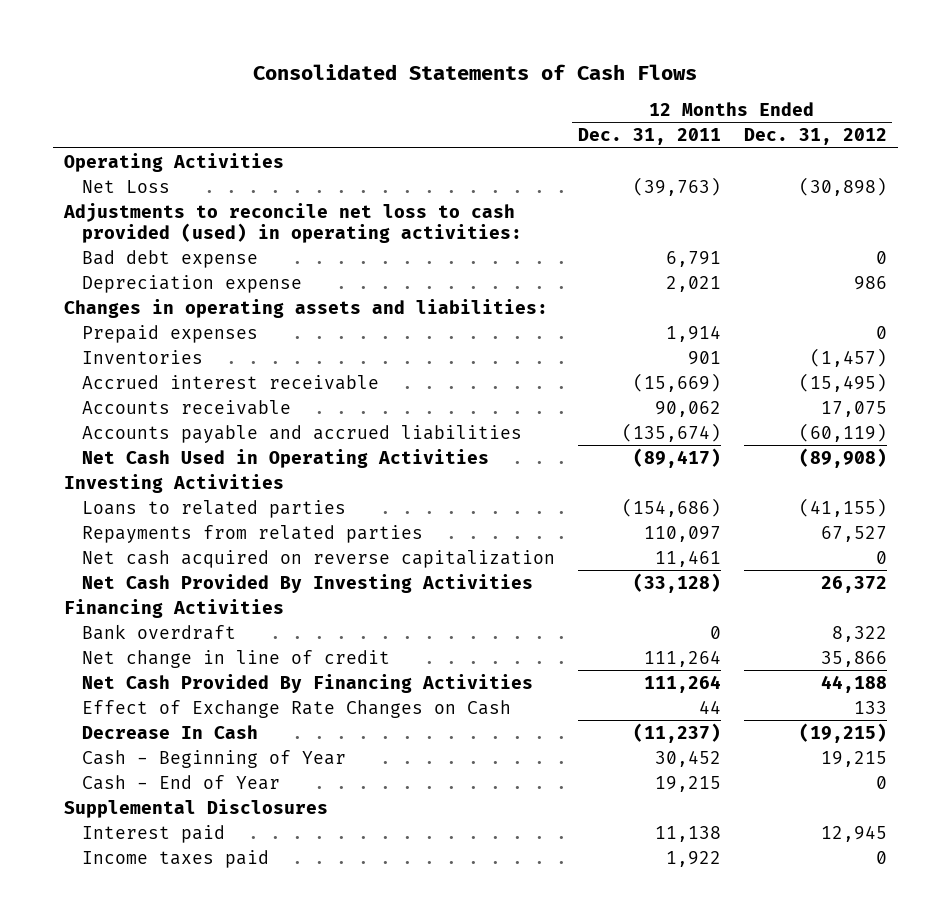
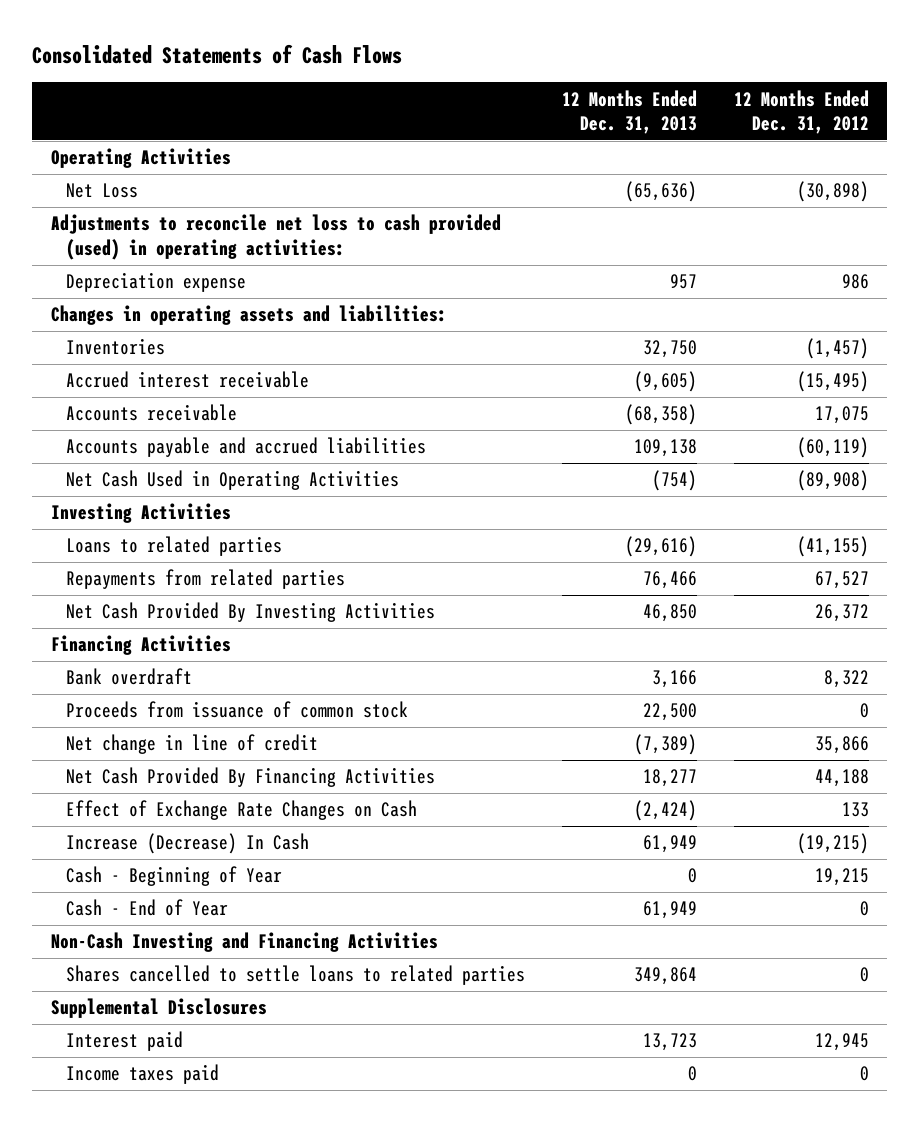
[577,128,721,146] Dec. 31, 2011 -> none
none -> [561,89,697,135] 12 Months Ended Dec. 31, 2013
[82,249,259,268] Bad debt expense -> none
[82,324,259,343] Prepaid expenses -> none
[82,549,556,568] Net cash acquired on reverse capitalization -> none
none -> [65,701,408,719] Proceeds from issuance of common stock
[82,724,259,739] Decrease In Cash -> [65,833,309,855] Increase (Decrease) In Cash
none -> [50,932,438,953] Non-Cash Investing and Financing Activities
none -> [65,965,525,986] Shares cancelled to settle loans to related parties

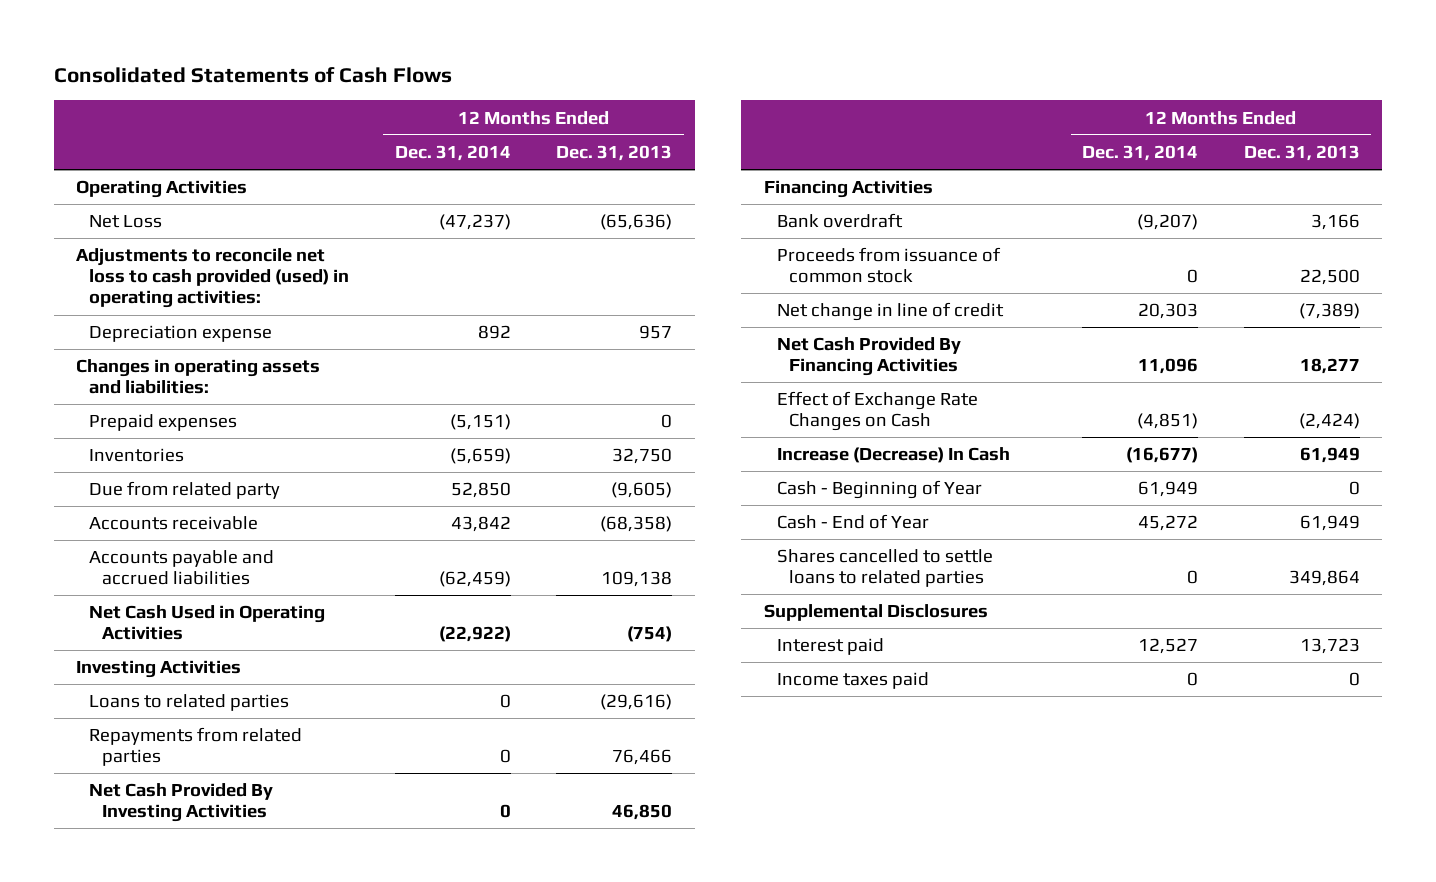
[733,89,869,135] 12 Months Ended Dec. 31, 2012 -> none
none -> [394,144,511,161] Dec. 31, 2014
none -> [89,414,238,432] Prepaid expenses
[65,371,309,389] Accrued interest receivable -> [89,481,281,500] Due from related party
[50,932,438,953] Non-Cash Investing and Financing Activities -> none

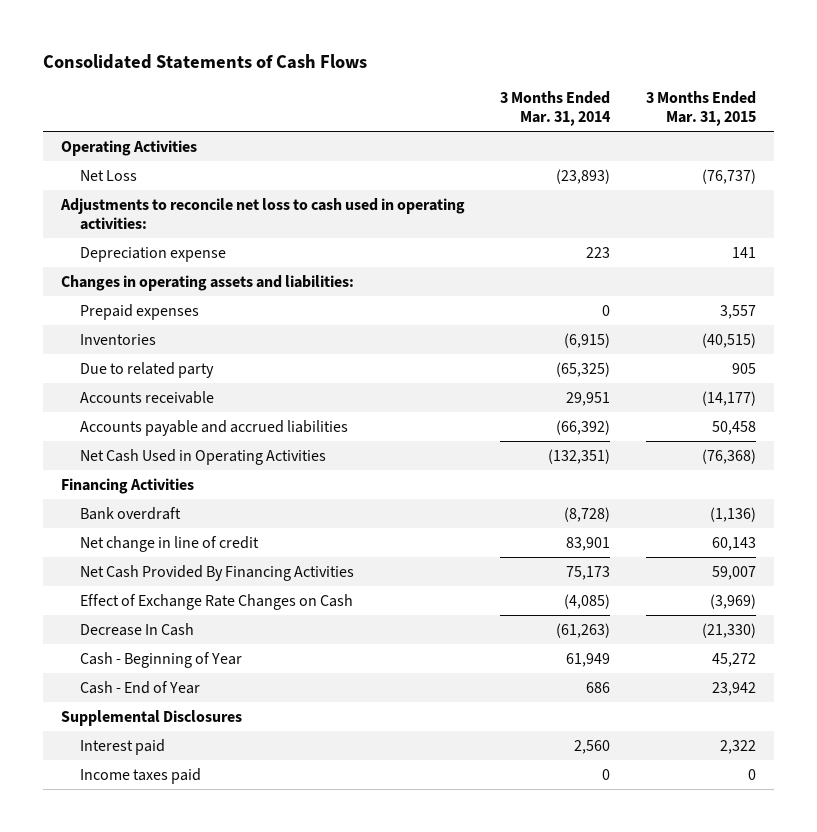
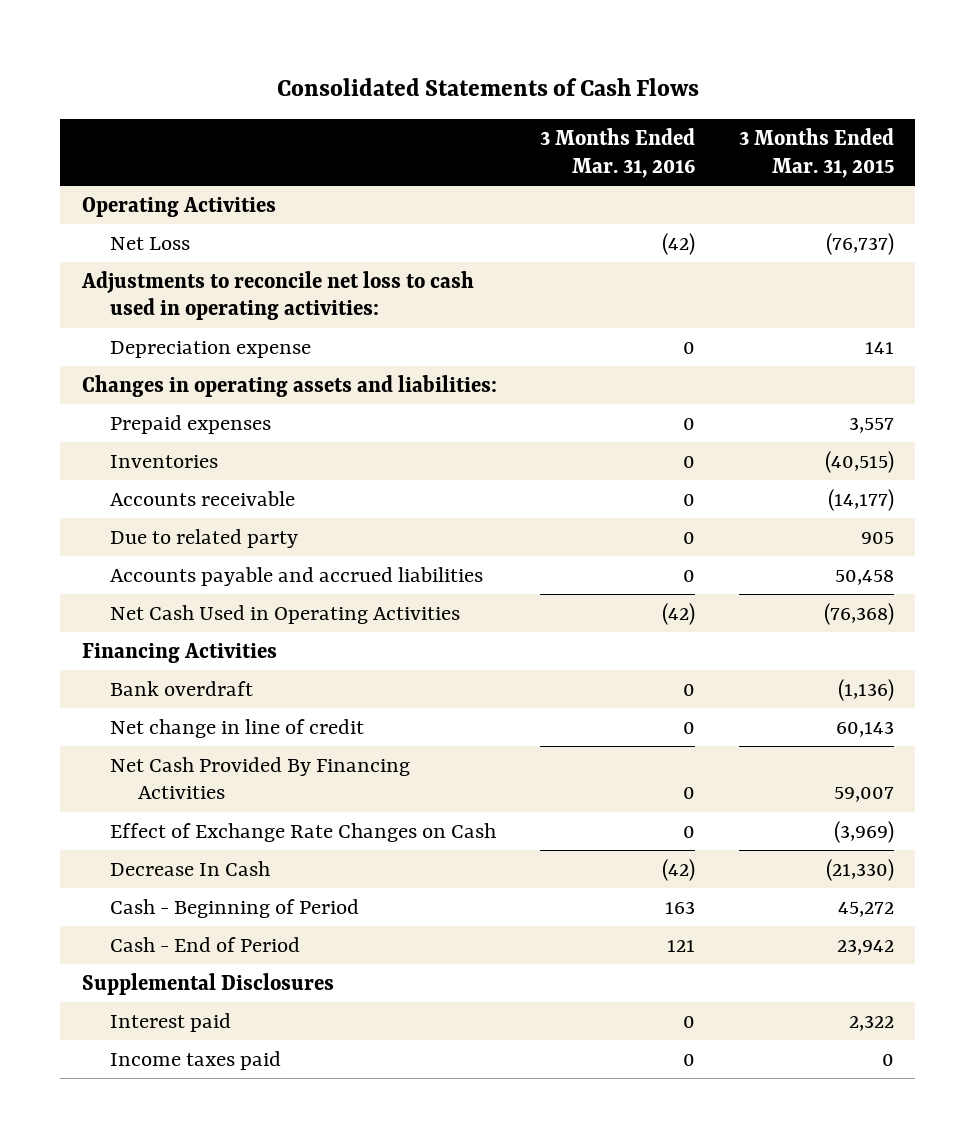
[500,91,612,127] 3 Months Ended Mar. 31, 2014 -> none
none -> [540,128,696,178] 3 Months Ended Mar. 31, 2016
[79,361,214,378] Due to related party -> [109,528,298,548] Due to related party
[79,651,242,668] Cash - Beginning of Year -> [109,898,359,918] Cash - Beginning of Period
[79,680,200,694] Cash - End of Year -> [109,936,300,952] Cash - End of Period

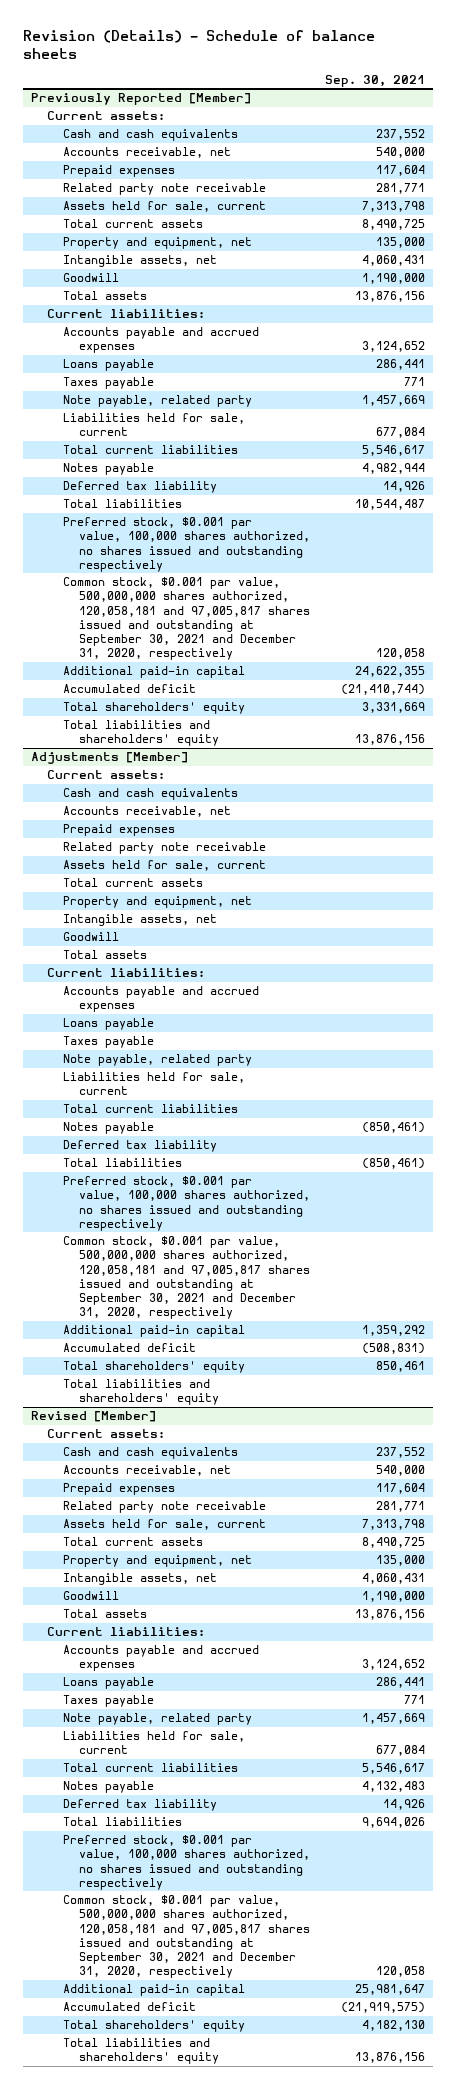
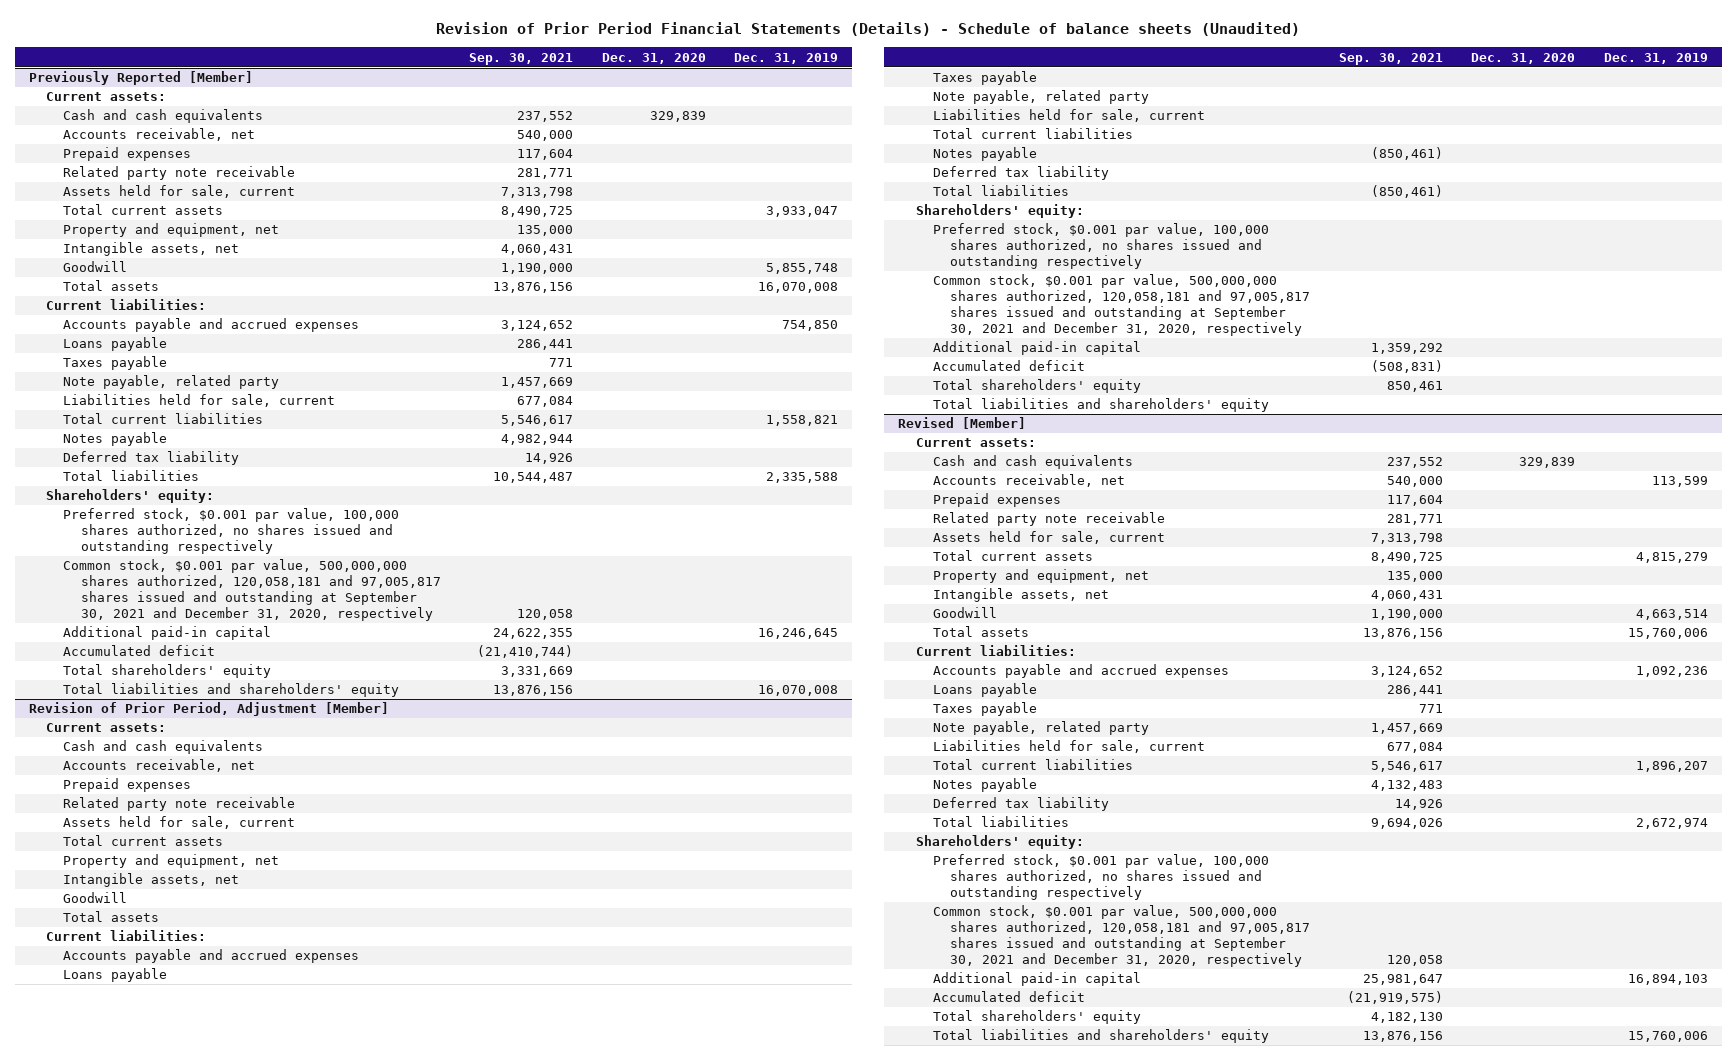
[23,30,376,60] Revision (Details) - Schedule of balance sheets -> [436,22,1301,37] Revision of Prior Period Financial Statements (Details) - Schedule of balance sheets (Unaudited)
none -> [601,52,706,64] Dec. 31, 2020
none -> [734,52,839,64] Dec. 31, 2019
none -> [46,489,215,504] Shareholders' equity:
[30,752,188,765] Adjustments [Member] -> [28,702,389,717] Revision of Prior Period, Adjustment [Member]
none -> [915,204,1084,219] Shareholders' equity:
none -> [915,835,1084,850] Shareholders' equity:

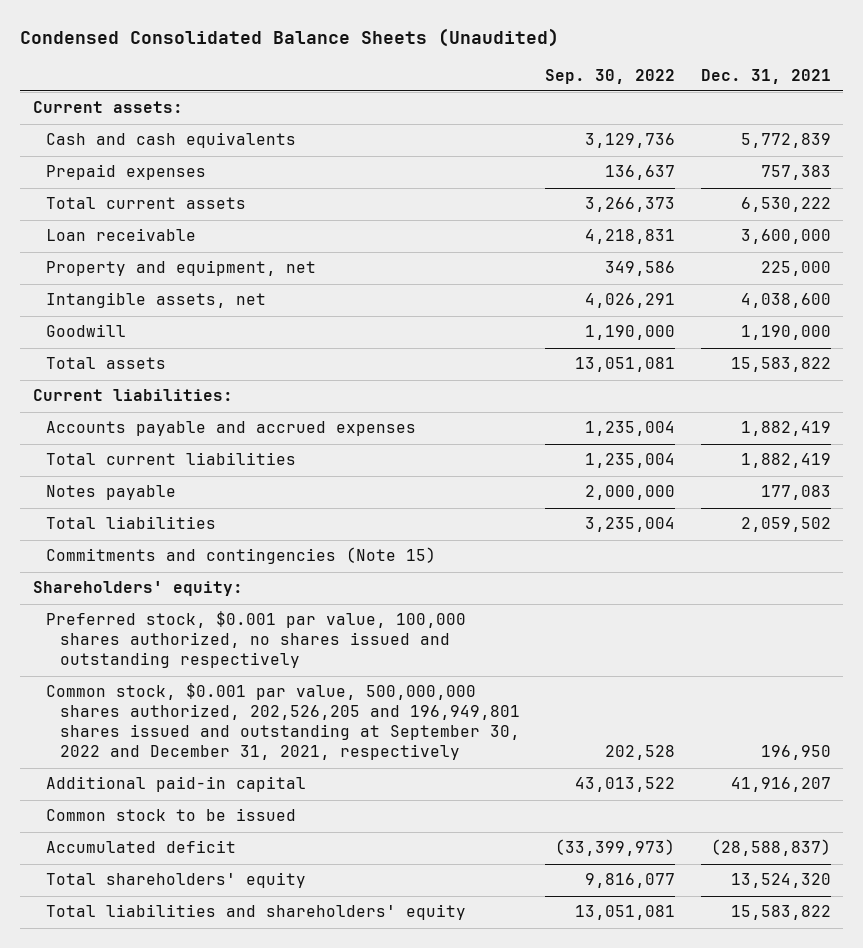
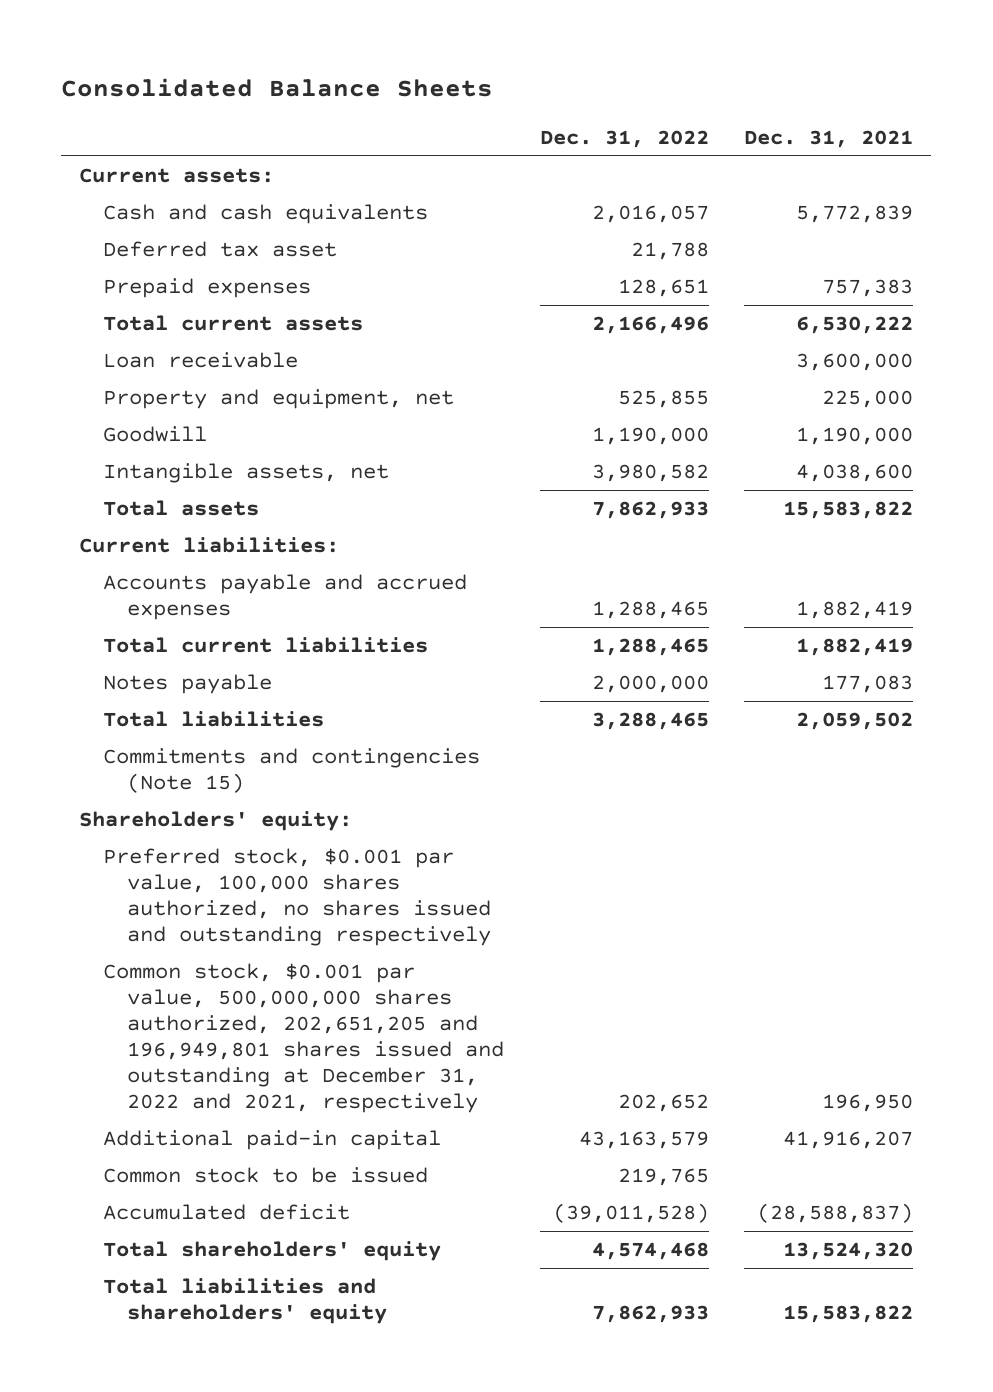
[19,27,559,47] Condensed Consolidated Balance Sheets (Unaudited) -> [61,78,494,98] Consolidated Balance Sheets
[545,68,676,84] Sep. 30, 2022 -> none
none -> [539,130,709,149] Dec. 31, 2022
none -> [103,241,338,258] Deferred tax asset
[46,292,267,309] Intangible assets, net -> [103,463,390,484] Intangible assets, net
[46,683,520,761] Common stock, $0.001 par value, 500,000,000 shares authorized, 202,526,205 and 196,949,801 shares issued and outstanding at September 30, 2022 and December 31, 2021, respectively -> [103,963,505,1113] Common stock, $0.001 par value, 500,000,000 shares authorized, 202,651,205 and 196,949,801 shares issued and outstanding at December 31, 2022 and 2021, respectively

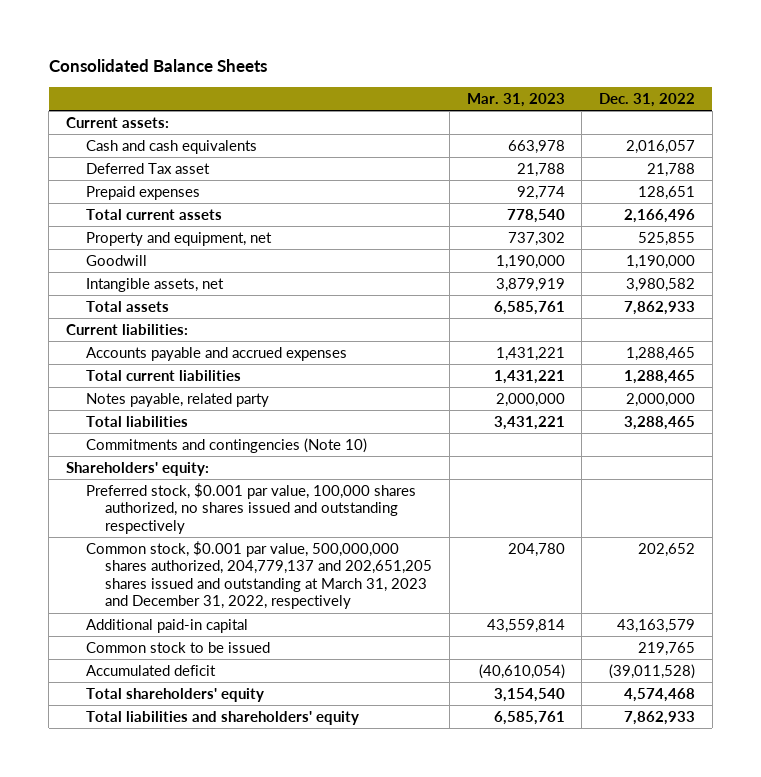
[744,130,914,149] Dec. 31, 2021 -> none
none -> [466,92,565,107] Mar. 31, 2023
[103,241,338,258] Deferred tax asset -> [85,163,210,175] Deferred Tax asset
[103,352,299,369] Loan receivable -> none
[103,674,273,695] Notes payable -> [85,393,269,408] Notes payable, related party
[103,748,481,794] Commitments and contingencies (Note 15) -> [85,438,367,454] Commitments and contingencies (Note 10)
[103,963,505,1113] Common stock, $0.001 par value, 500,000,000 shares authorized, 202,651,205 and 196,949,801 shares issued and outstanding at December 31, 2022 and 2021, respectively -> [85,541,433,610] Common stock, $0.001 par value, 500,000,000 shares authorized, 204,779,137 and 202,651,205 shares issued and outstanding at March 31, 2023 and December 31, 2022, respectively

